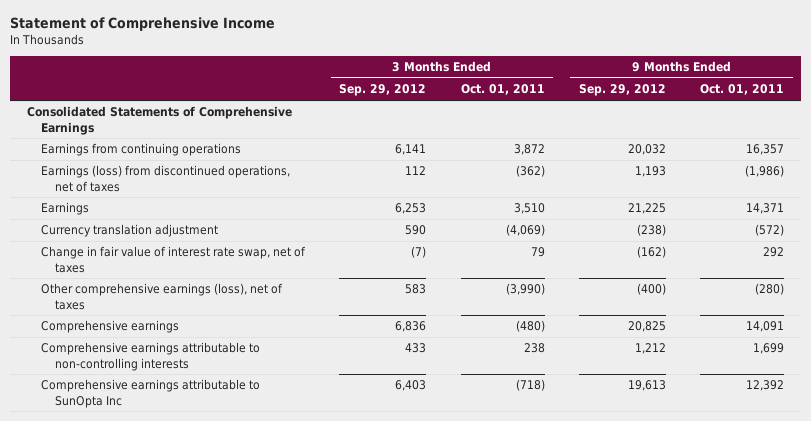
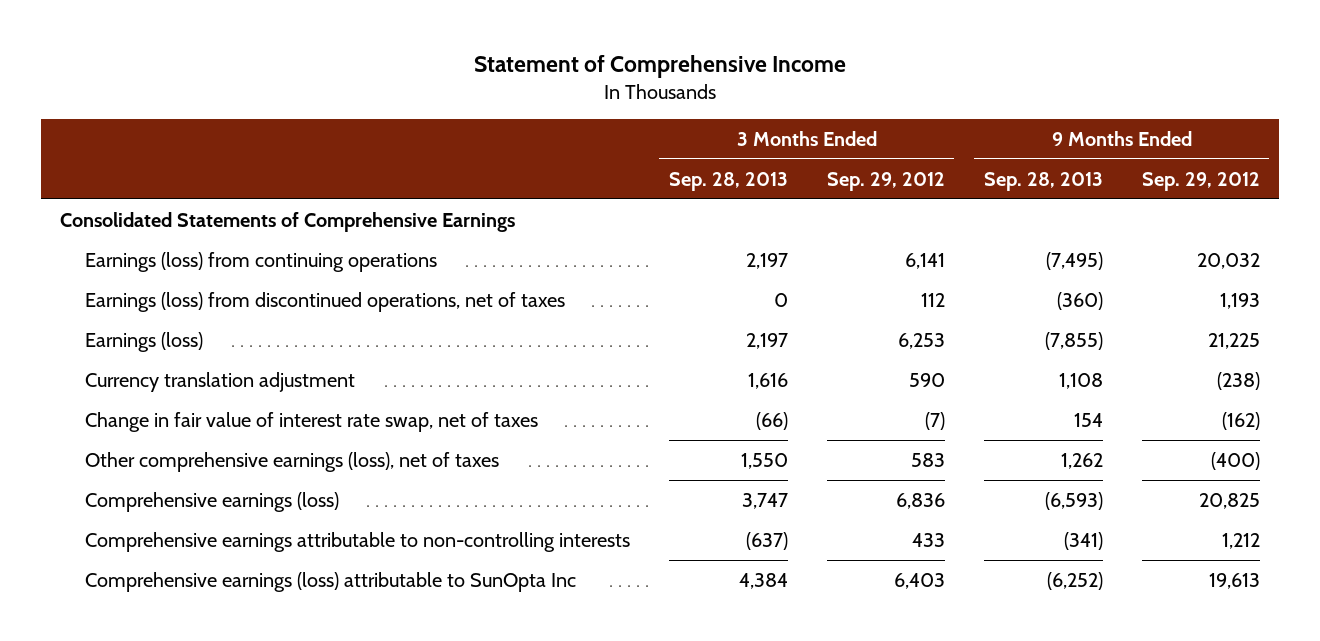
[460,84,545,96] Oct. 01, 2011 -> none
[700,84,785,96] Oct. 01, 2011 -> none
none -> [668,171,788,191] Sep. 28, 2013
none -> [983,171,1103,191] Sep. 28, 2013
[40,143,241,157] Earnings from continuing operations -> [84,251,437,272] Earnings (loss) from continuing operations
[40,202,89,216] Earnings -> [84,331,203,352] Earnings (loss)
[40,320,179,334] Comprehensive earnings -> [84,491,339,512] Comprehensive earnings (loss)
[40,379,260,408] Comprehensive earnings attributable to SunOpta Inc -> [84,571,576,592] Comprehensive earnings (loss) attributable to SunOpta Inc

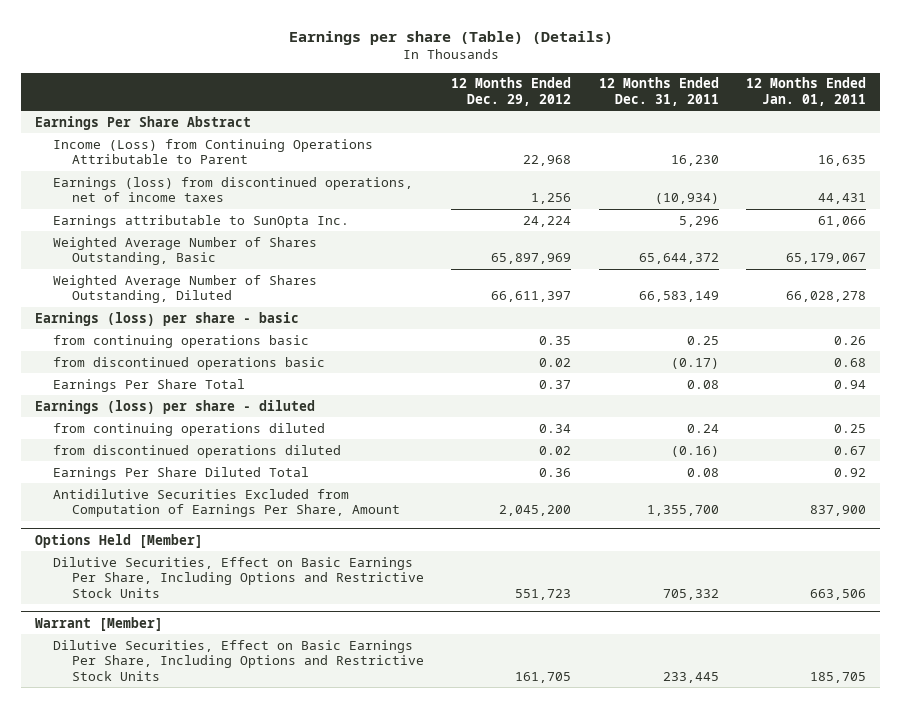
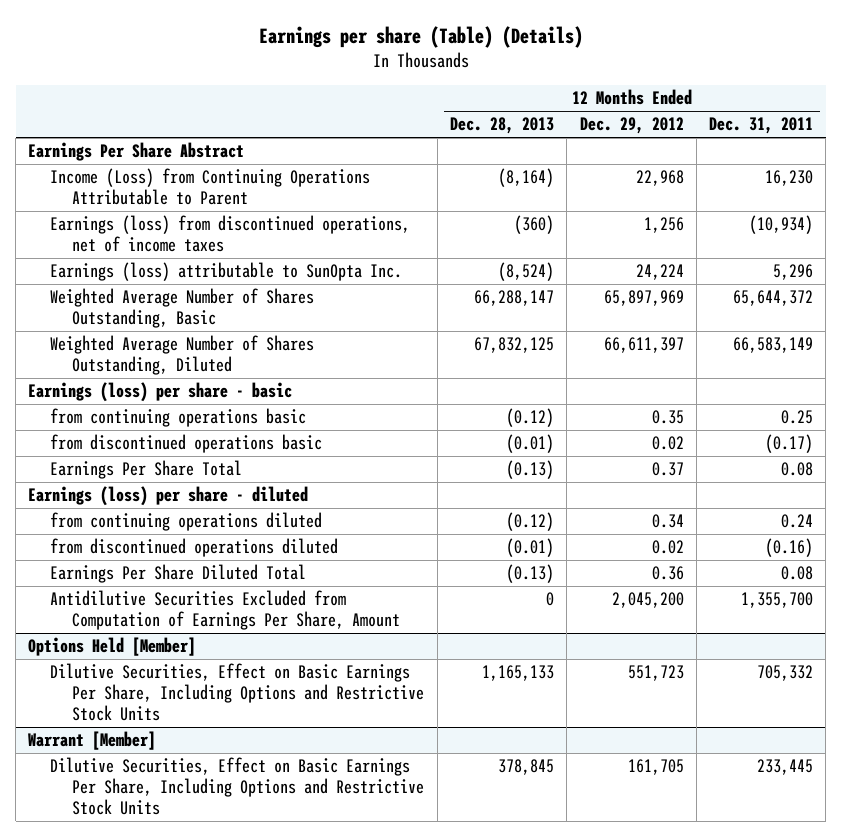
[746,77,867,107] 12 Months Ended Jan. 01, 2011 -> none
none -> [449,117,554,135] Dec. 28, 2013
[53,214,350,228] Earnings attributable to SunOpta Inc. -> [50,262,403,282] Earnings (loss) attributable to SunOpta Inc.

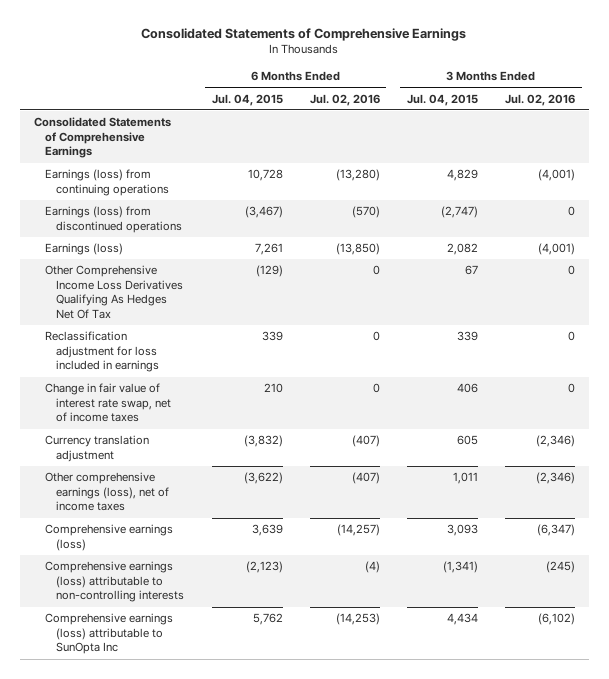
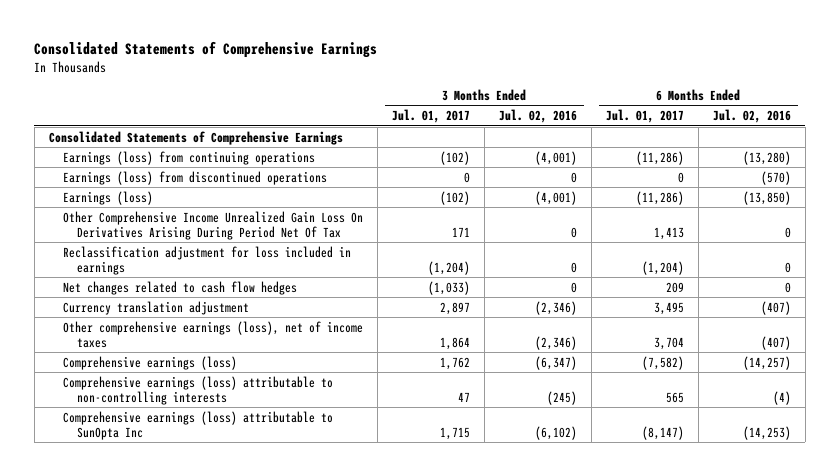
[211,93,283,106] Jul. 04, 2015 -> none
[406,93,478,106] Jul. 04, 2015 -> none
none -> [391,109,470,124] Jul. 01, 2017
none -> [605,109,684,124] Jul. 01, 2017
[45,265,184,319] Other Comprehensive Income Loss Derivatives Qualifying As Hedges Net Of Tax -> none
none -> [62,210,363,240] Other Comprehensive Income Unrealized Gain Loss On Derivatives Arising During Period Net Of Tax
[45,383,172,423] Change in fair value of interest rate swap, net of income taxes -> [62,280,297,295] Net changes related to cash flow hedges

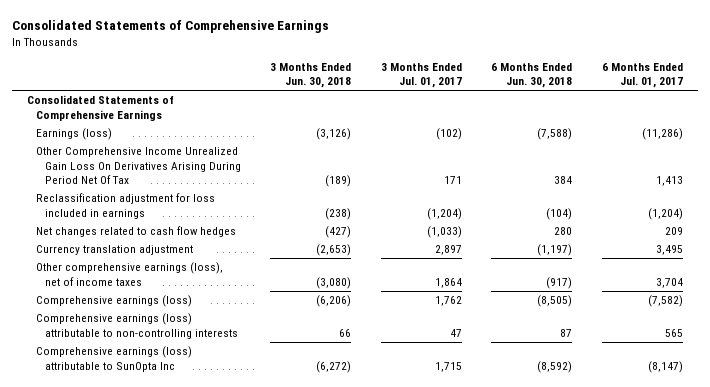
[498,109,577,124] Jul. 02, 2016 -> none
[712,109,791,124] Jul. 02, 2016 -> none
none -> [270,62,352,89] 3 Months Ended Jun. 30, 2018
none -> [491,62,573,89] 6 Months Ended Jun. 30, 2018
[62,150,315,165] Earnings (loss) from continuing operations -> none
[62,170,327,185] Earnings (loss) from discontinued operations -> none

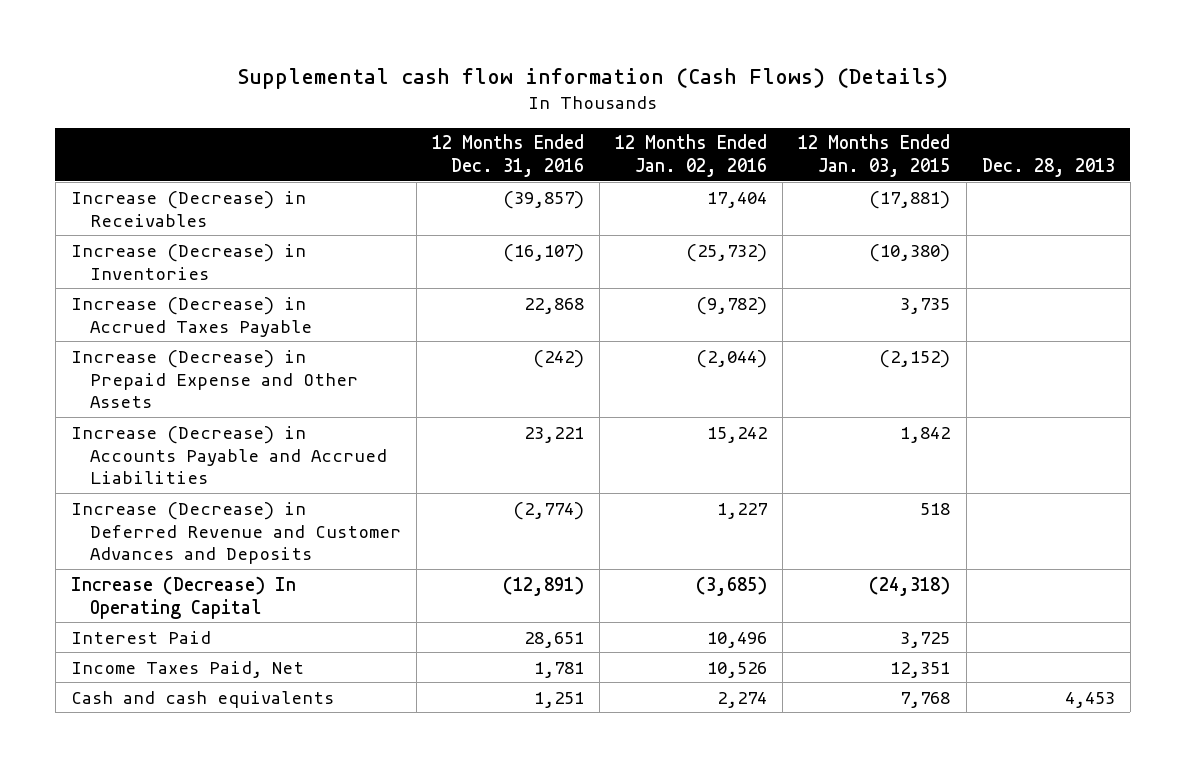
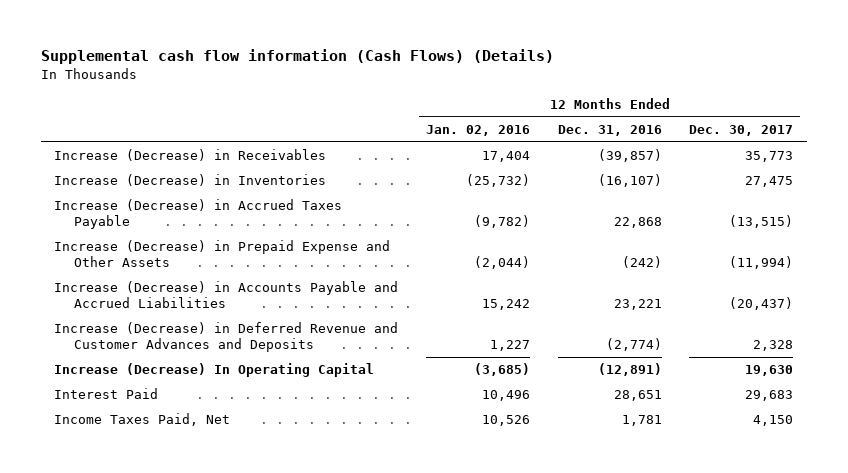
[798,134,951,178] 12 Months Ended Jan. 03, 2015 -> none
[981,158,1115,178] Dec. 28, 2013 -> none
none -> [689,125,794,137] Dec. 30, 2017
[70,690,334,708] Cash and cash equivalents -> none

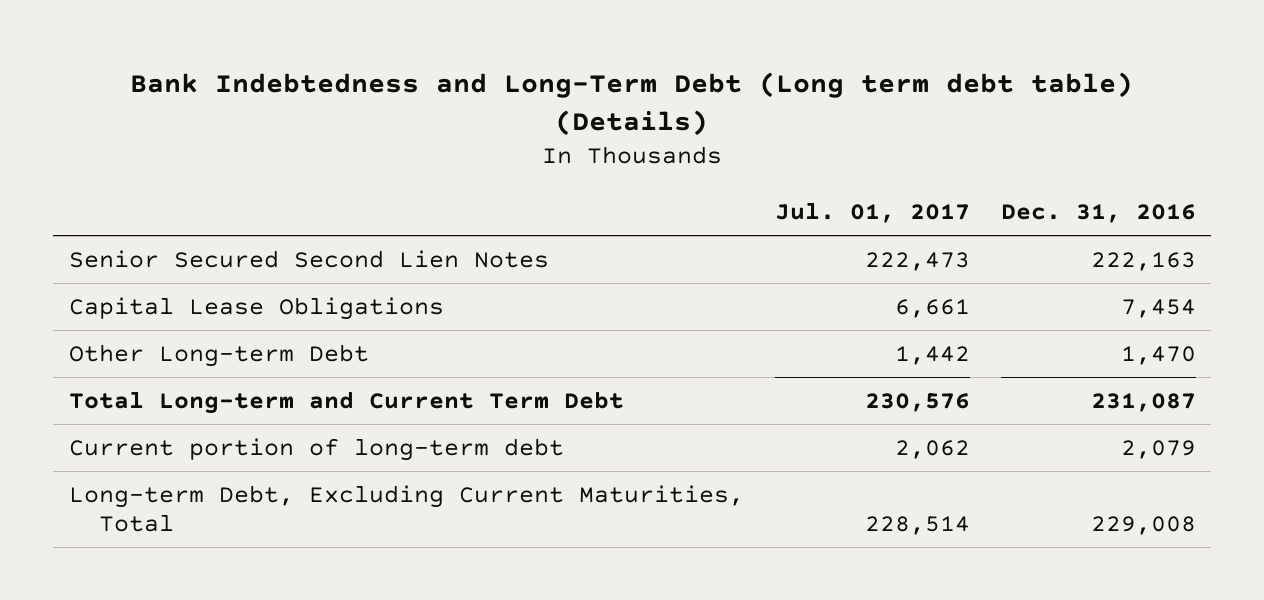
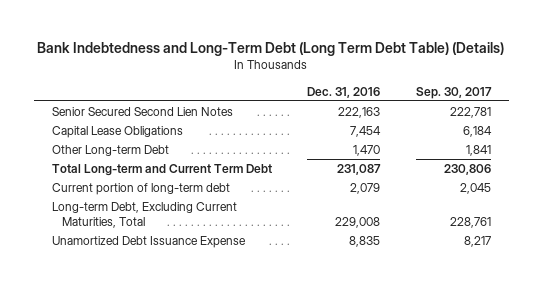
[130,71,1134,137] Bank Indebtedness and Long-Term Debt (Long term debt table) (Details) -> [37,41,505,56] Bank Indebtedness and Long-Term Debt (Long Term Debt Table) (Details)
[774,202,970,224] Jul. 01, 2017 -> none
none -> [415,86,492,99] Sep. 30, 2017
none -> [51,235,246,248] Unamortized Debt Issuance Expense

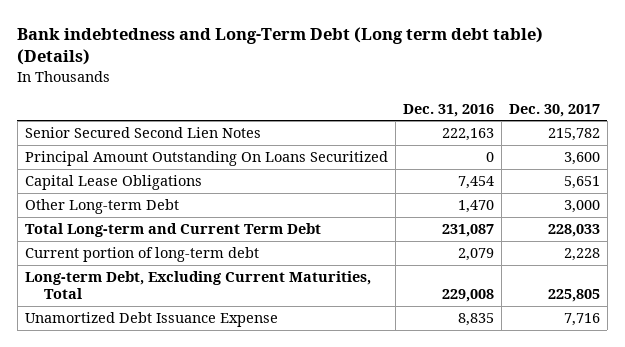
[37,41,505,56] Bank Indebtedness and Long-Term Debt (Long Term Debt Table) (Details) -> [17,26,544,66] Bank indebtedness and Long-Term Debt (Long term debt table) (Details)
[415,86,492,99] Sep. 30, 2017 -> none
none -> [508,103,600,117] Dec. 30, 2017
none -> [24,151,388,167] Principal Amount Outstanding On Loans Securitized

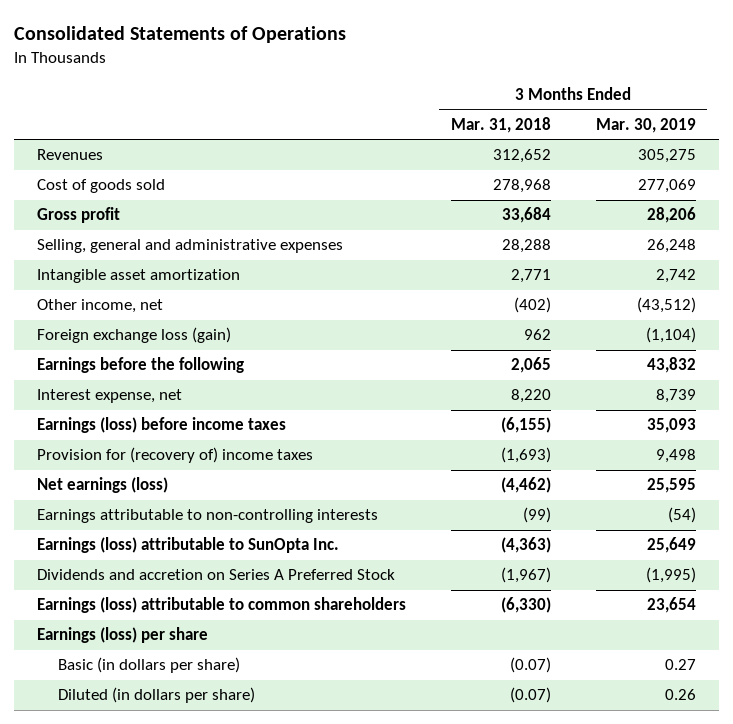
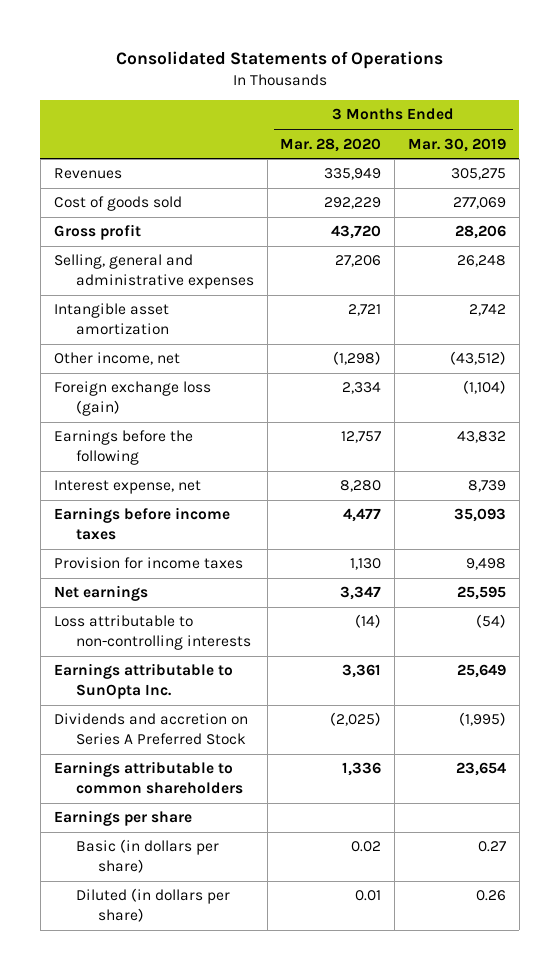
[450,116,551,133] Mar. 31, 2018 -> none
none -> [280,137,382,152] Mar. 28, 2020
[36,417,286,434] Earnings (loss) before income taxes -> [53,507,230,541] Earnings before income taxes
[36,447,313,464] Provision for (recovery of) income taxes -> [53,557,243,570] Provision for income taxes
[36,477,168,494] Net earnings (loss) -> [53,585,148,602] Net earnings
[36,509,378,524] Earnings attributable to non-controlling interests -> [53,615,251,651] Loss attributable to non-controlling interests
[36,537,339,554] Earnings (loss) attributable to SunOpta Inc. -> [53,663,233,700] Earnings attributable to SunOpta Inc.
[36,597,406,614] Earnings (loss) attributable to common shareholders -> [53,761,243,795] Earnings attributable to common shareholders
[36,627,208,644] Earnings (loss) per share -> [53,810,192,827] Earnings per share

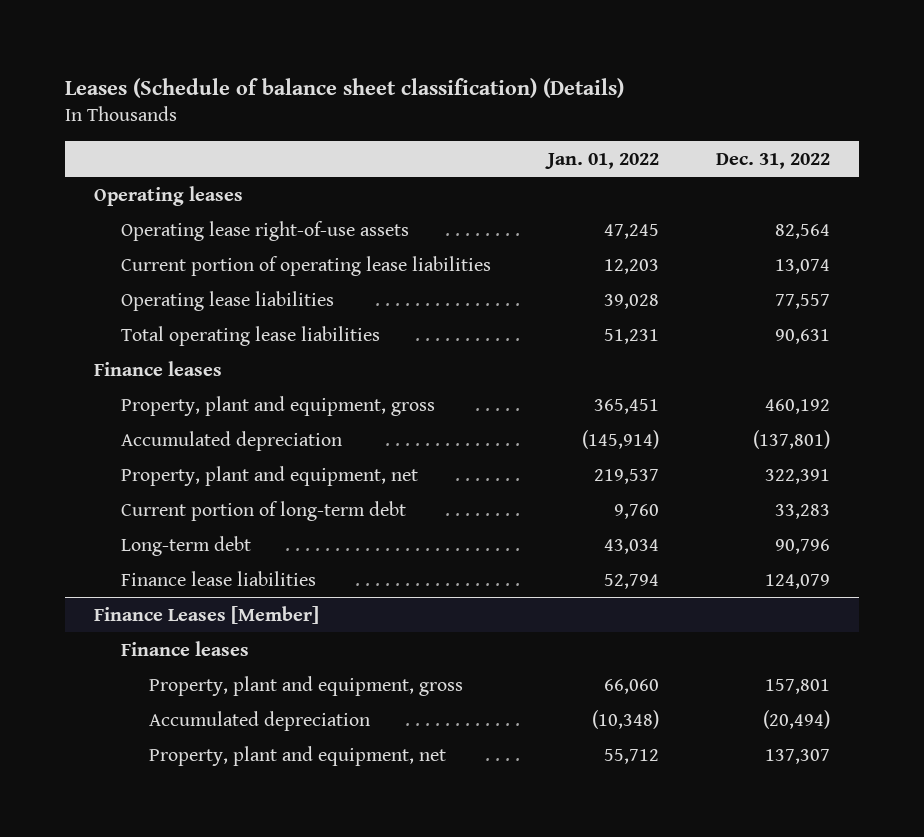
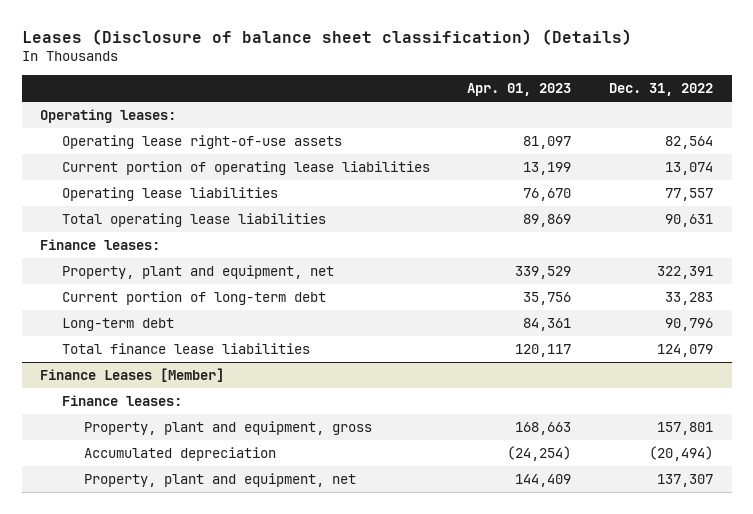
[65,78,625,99] Leases (Schedule of balance sheet classification) (Details) -> [21,28,632,45] Leases (Disclosure of balance sheet classification) (Details)
[545,152,660,169] Jan. 01, 2022 -> none
none -> [467,83,572,97] Apr. 01, 2023
[93,185,243,206] Operating leases -> [40,109,177,124] Operating leases:
[121,395,436,416] Property, plant and equipment, gross -> none
[121,430,343,451] Accumulated depreciation -> none
[93,360,222,376] Finance leases -> [40,239,161,251] Finance leases:
[121,570,317,586] Finance lease liabilities -> [62,343,311,355] Total finance lease liabilities
[121,640,250,656] Finance leases -> [62,395,183,407] Finance leases:

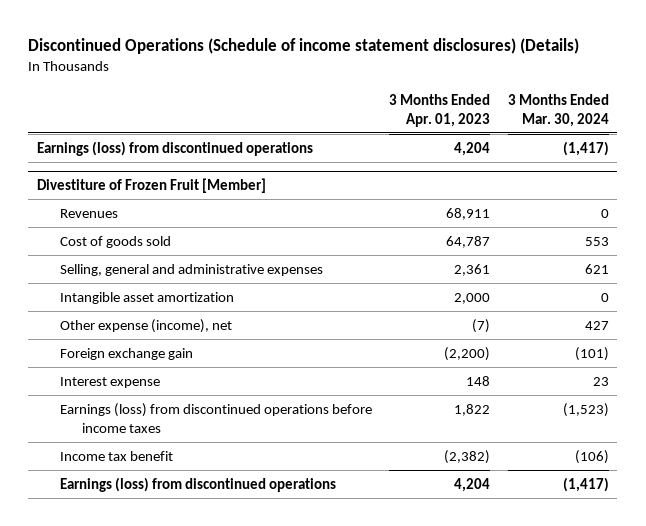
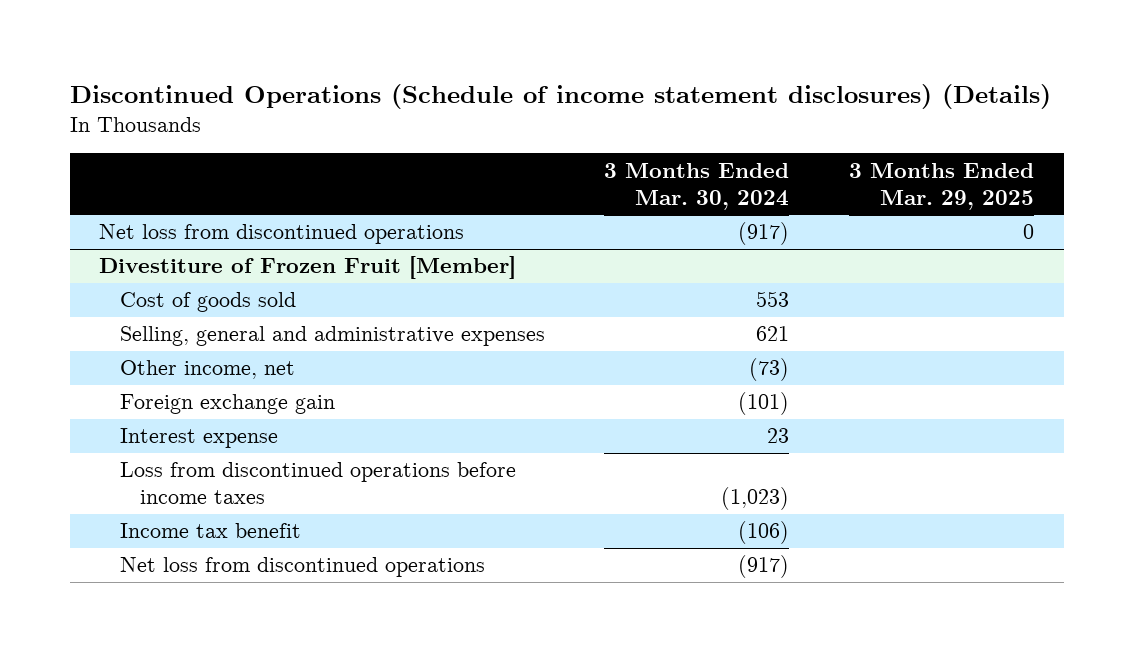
[389,94,491,127] 3 Months Ended Apr. 01, 2023 -> none
none -> [848,162,1034,210] 3 Months Ended Mar. 29, 2025
[36,140,313,156] Earnings (loss) from discontinued operations -> [99,224,465,245] Net loss from discontinued operations
[562,140,609,156] (1,417) -> [738,222,790,246] (917)
[59,208,118,218] Revenues -> none
[59,291,234,304] Intangible asset amortization -> none
[59,318,232,333] Other expense (income), net -> [119,360,295,380] Other income, net
[584,320,609,330] 427 -> [749,358,790,382] (73)
[59,402,372,433] Earnings (loss) from discontinued operations before income taxes -> [119,462,516,505] Loss from discontinued operations before income taxes
[562,402,609,417] (1,523) -> [721,487,790,511] (1,023)
[59,476,336,492] Earnings (loss) from discontinued operations -> [119,557,485,578] Net loss from discontinued operations
[562,476,609,492] (1,417) -> [738,555,790,579] (917)

